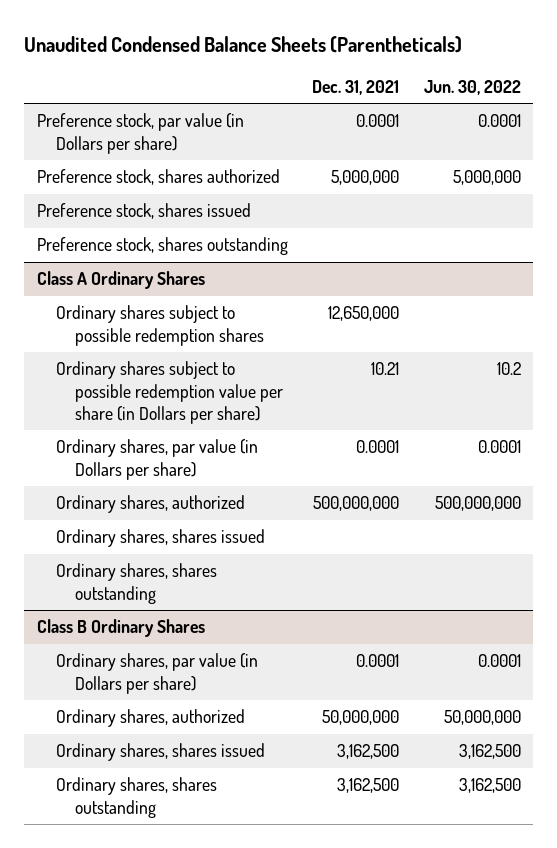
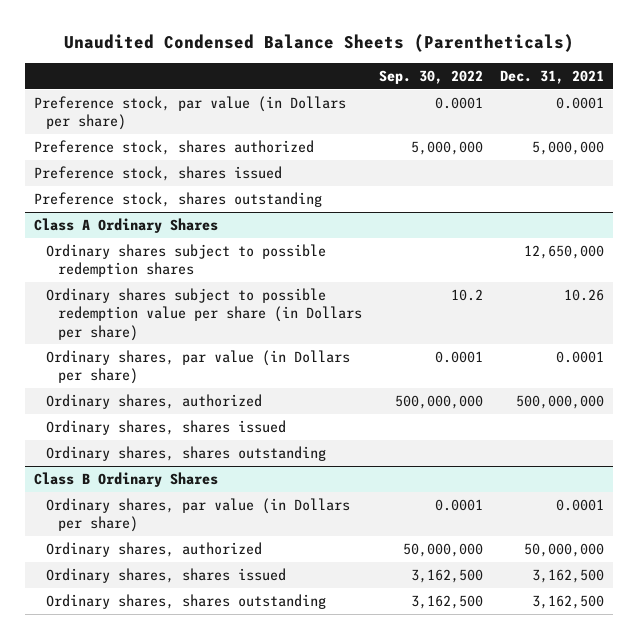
[423,79,521,95] Jun. 30, 2022 -> none
none -> [379,69,484,84] Sep. 30, 2022
[371,362,400,376] 10.21 -> [564,289,605,302] 10.26

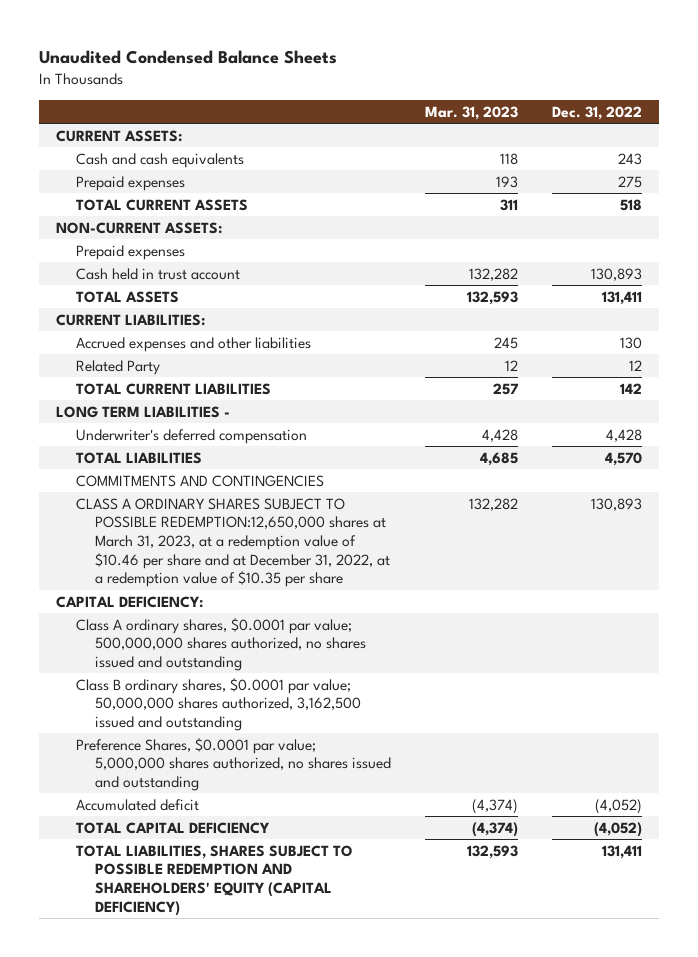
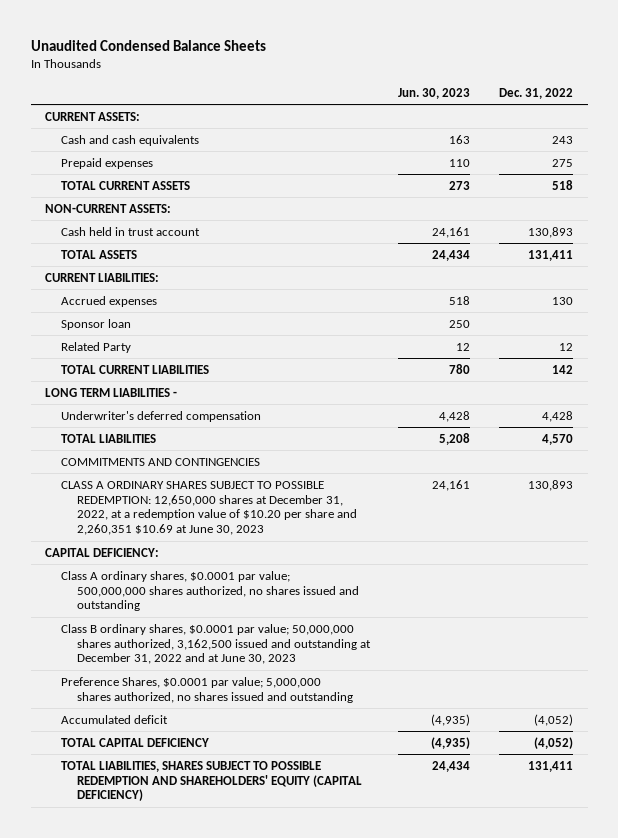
[425,105,519,120] Mar. 31, 2023 -> none
none -> [398,87,471,99] Jun. 30, 2023
[75,244,185,260] Prepaid expenses -> none
[75,336,311,352] Accrued expenses and other liabilities -> [60,295,157,307] Accrued expenses
none -> [60,318,131,330] Sponsor loan
[75,497,391,588] CLASS A ORDINARY SHARES SUBJECT TO POSSIBLE REDEMPTION:12,650,000 shares at March 31, 2023, at a redemption value of $10.46 per share and at December 31, 2022, at a redemption value of $10.35 per share -> [60,480,357,536] CLASS A ORDINARY SHARES SUBJECT TO POSSIBLE REDEMPTION: 12,650,000 shares at December 31, 2022, at a redemption value of $10.20 per share and 2,260,351 $10.69 at June 30, 2023
[75,677,362,731] Class B ordinary shares, $0.0001 par value; 50,000,000 shares authorized, 3,162,500 issued and outstanding -> [60,623,371,665] Class B ordinary shares, $0.0001 par value; 50,000,000 shares authorized, 3,162,500 issued and outstanding at December 31, 2022 and at June 30, 2023

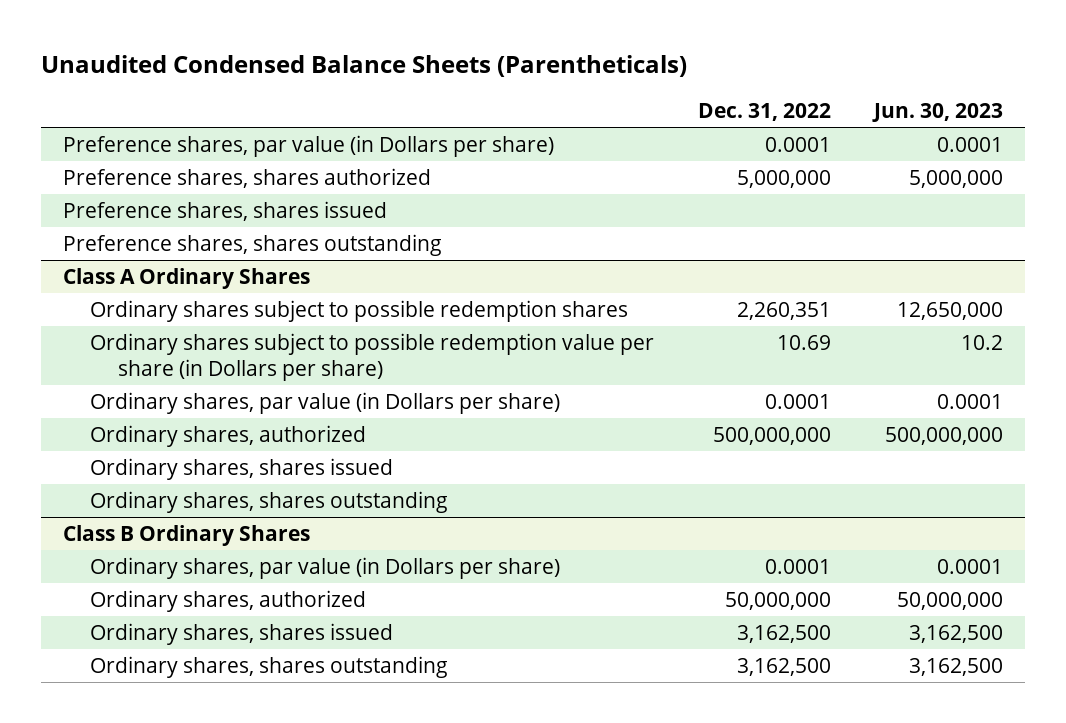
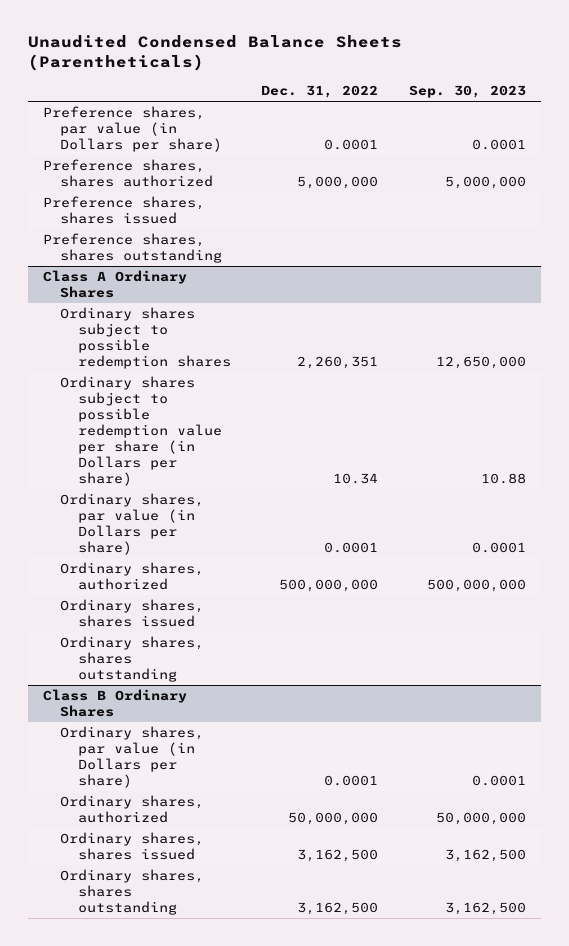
[872,103,1004,123] Jun. 30, 2023 -> none
none -> [408,85,526,99] Sep. 30, 2023
[776,335,831,351] 10.69 -> [333,473,379,485] 10.34

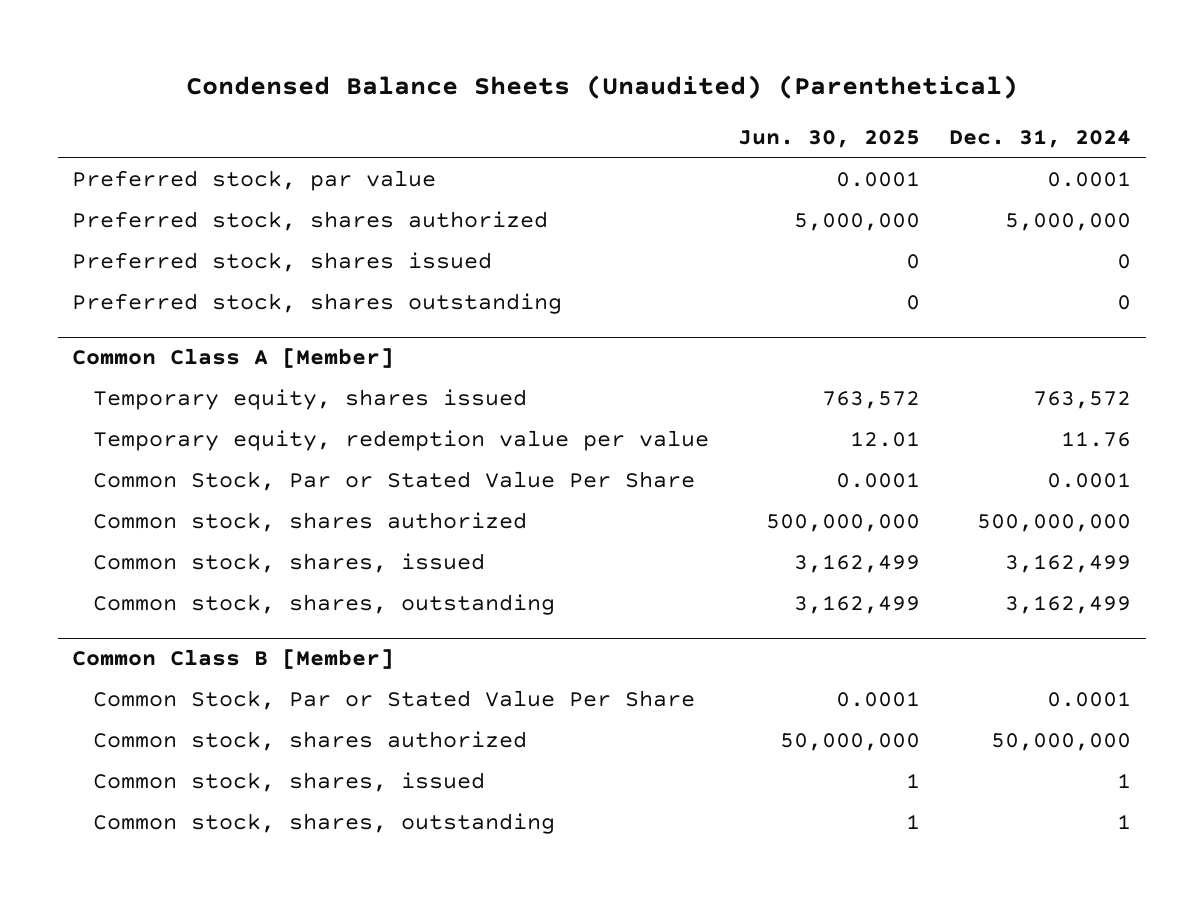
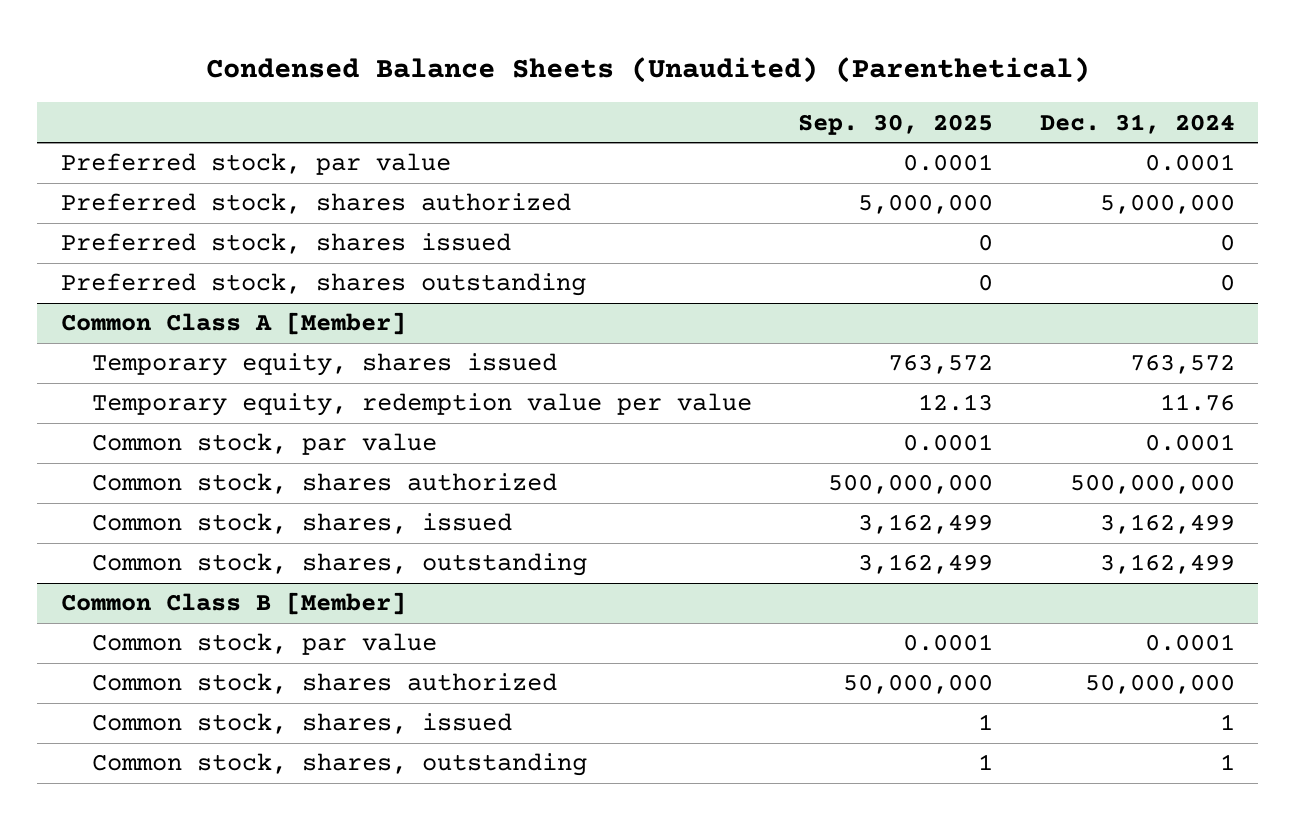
[738,130,921,149] Jun. 30, 2025 -> none
none -> [798,113,994,135] Sep. 30, 2025
[93,471,696,492] Common Stock, Par or Stated Value Per Share -> [91,433,437,456] Common stock, par value
[93,690,696,711] Common Stock, Par or Stated Value Per Share -> [91,633,437,656] Common stock, par value

